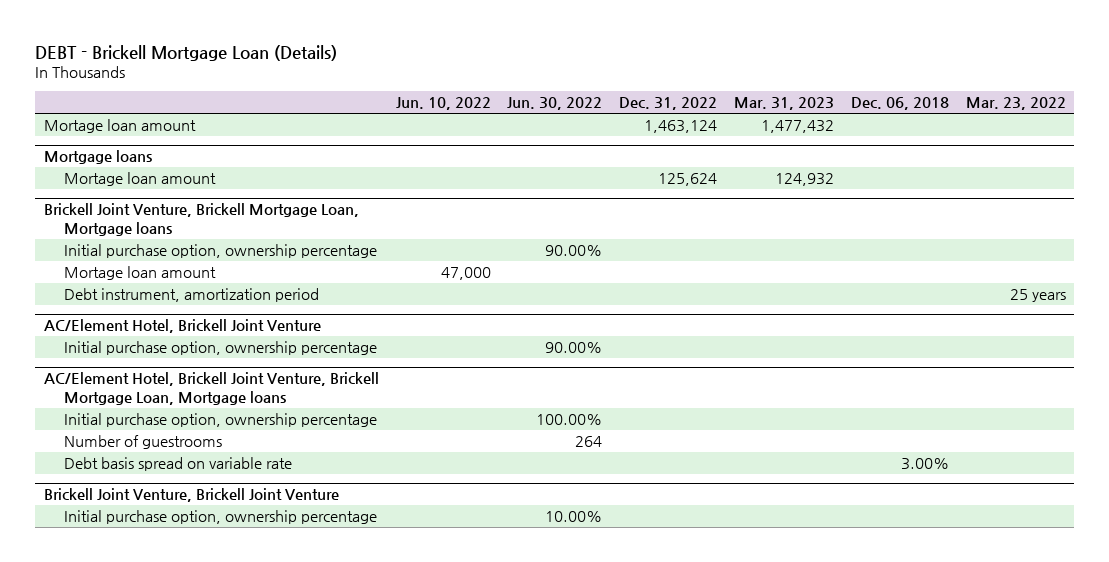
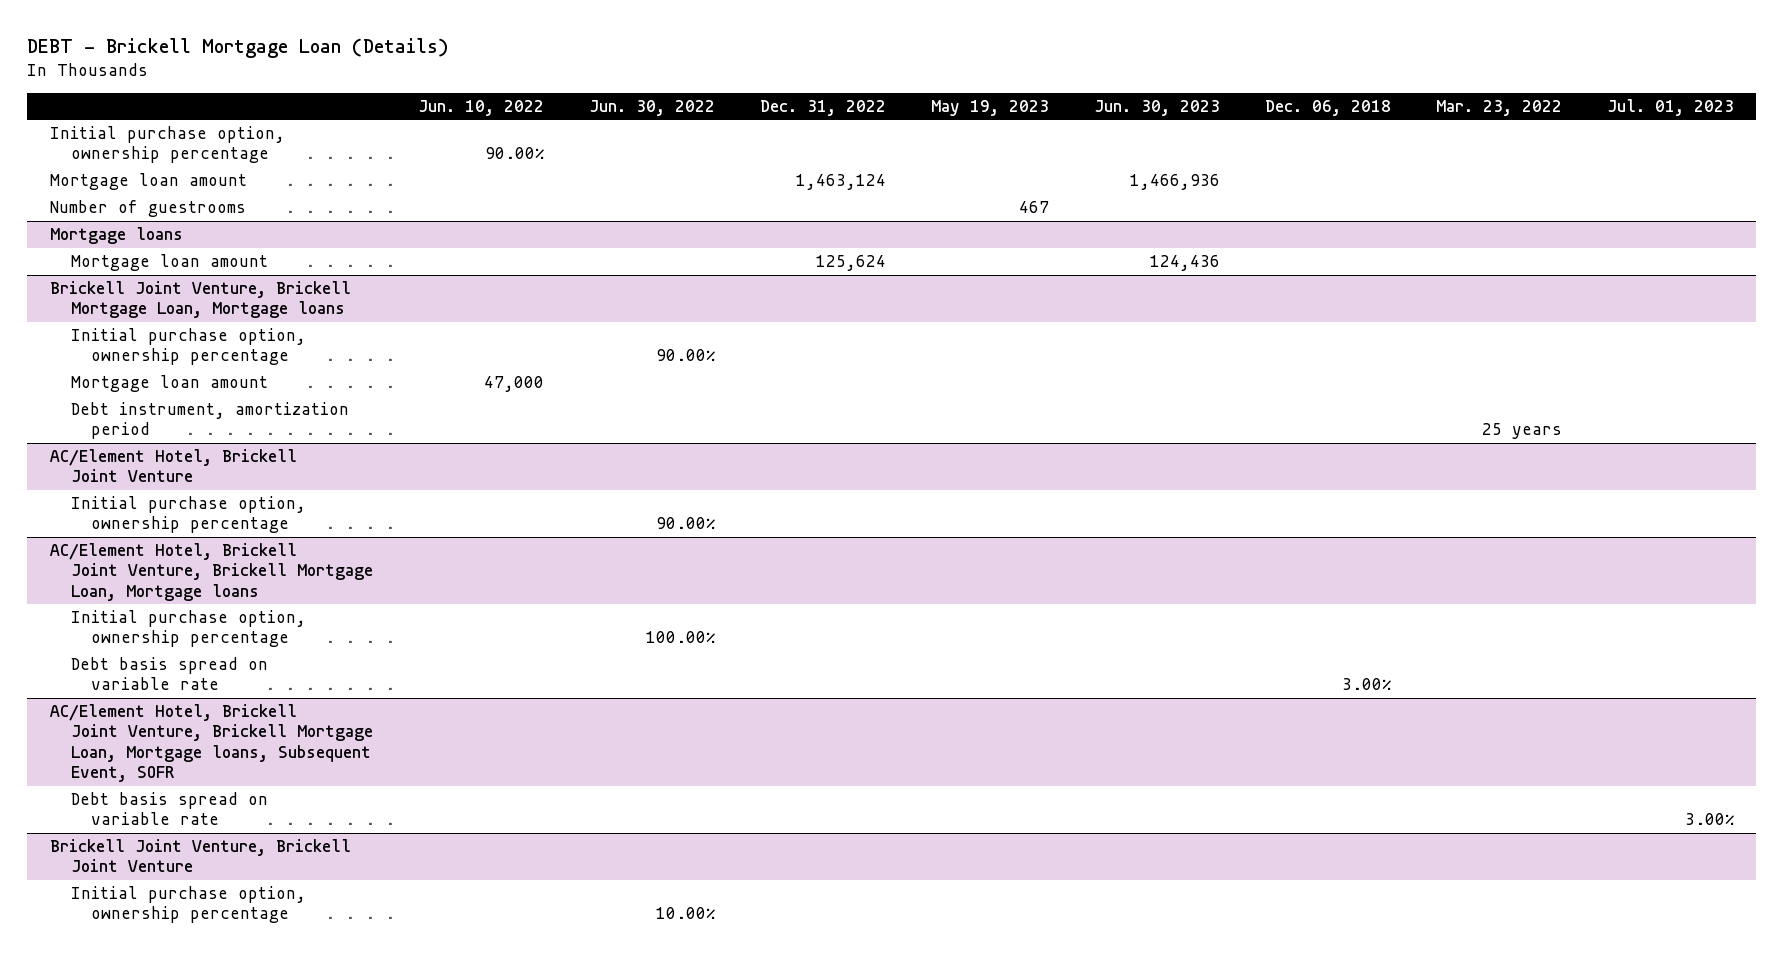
[734,97,835,111] Mar. 31, 2023 -> none
none -> [930,100,1049,117] May 19, 2023
none -> [1093,100,1220,117] Jun. 30, 2023
none -> [1606,99,1734,117] Jul. 01, 2023
none -> [49,126,285,164] Initial purchase option, ownership percentage
[43,119,196,134] Mortage loan amount -> [49,173,247,191] Mortgage loan amount
none -> [49,200,246,218] Number of guestrooms
[64,172,217,187] Mortage loan amount -> [70,254,268,272] Mortgage loan amount
[64,266,217,281] Mortage loan amount -> [70,375,268,393] Mortgage loan amount
[64,435,223,450] Number of guestrooms -> none
none -> [49,704,373,783] AC/Element Hotel, Brickell Joint Venture, Brickell Mortgage Loan, Mortgage loans, Subsequent Event, SOFR
none -> [70,792,268,826] Debt basis spread on variable rate

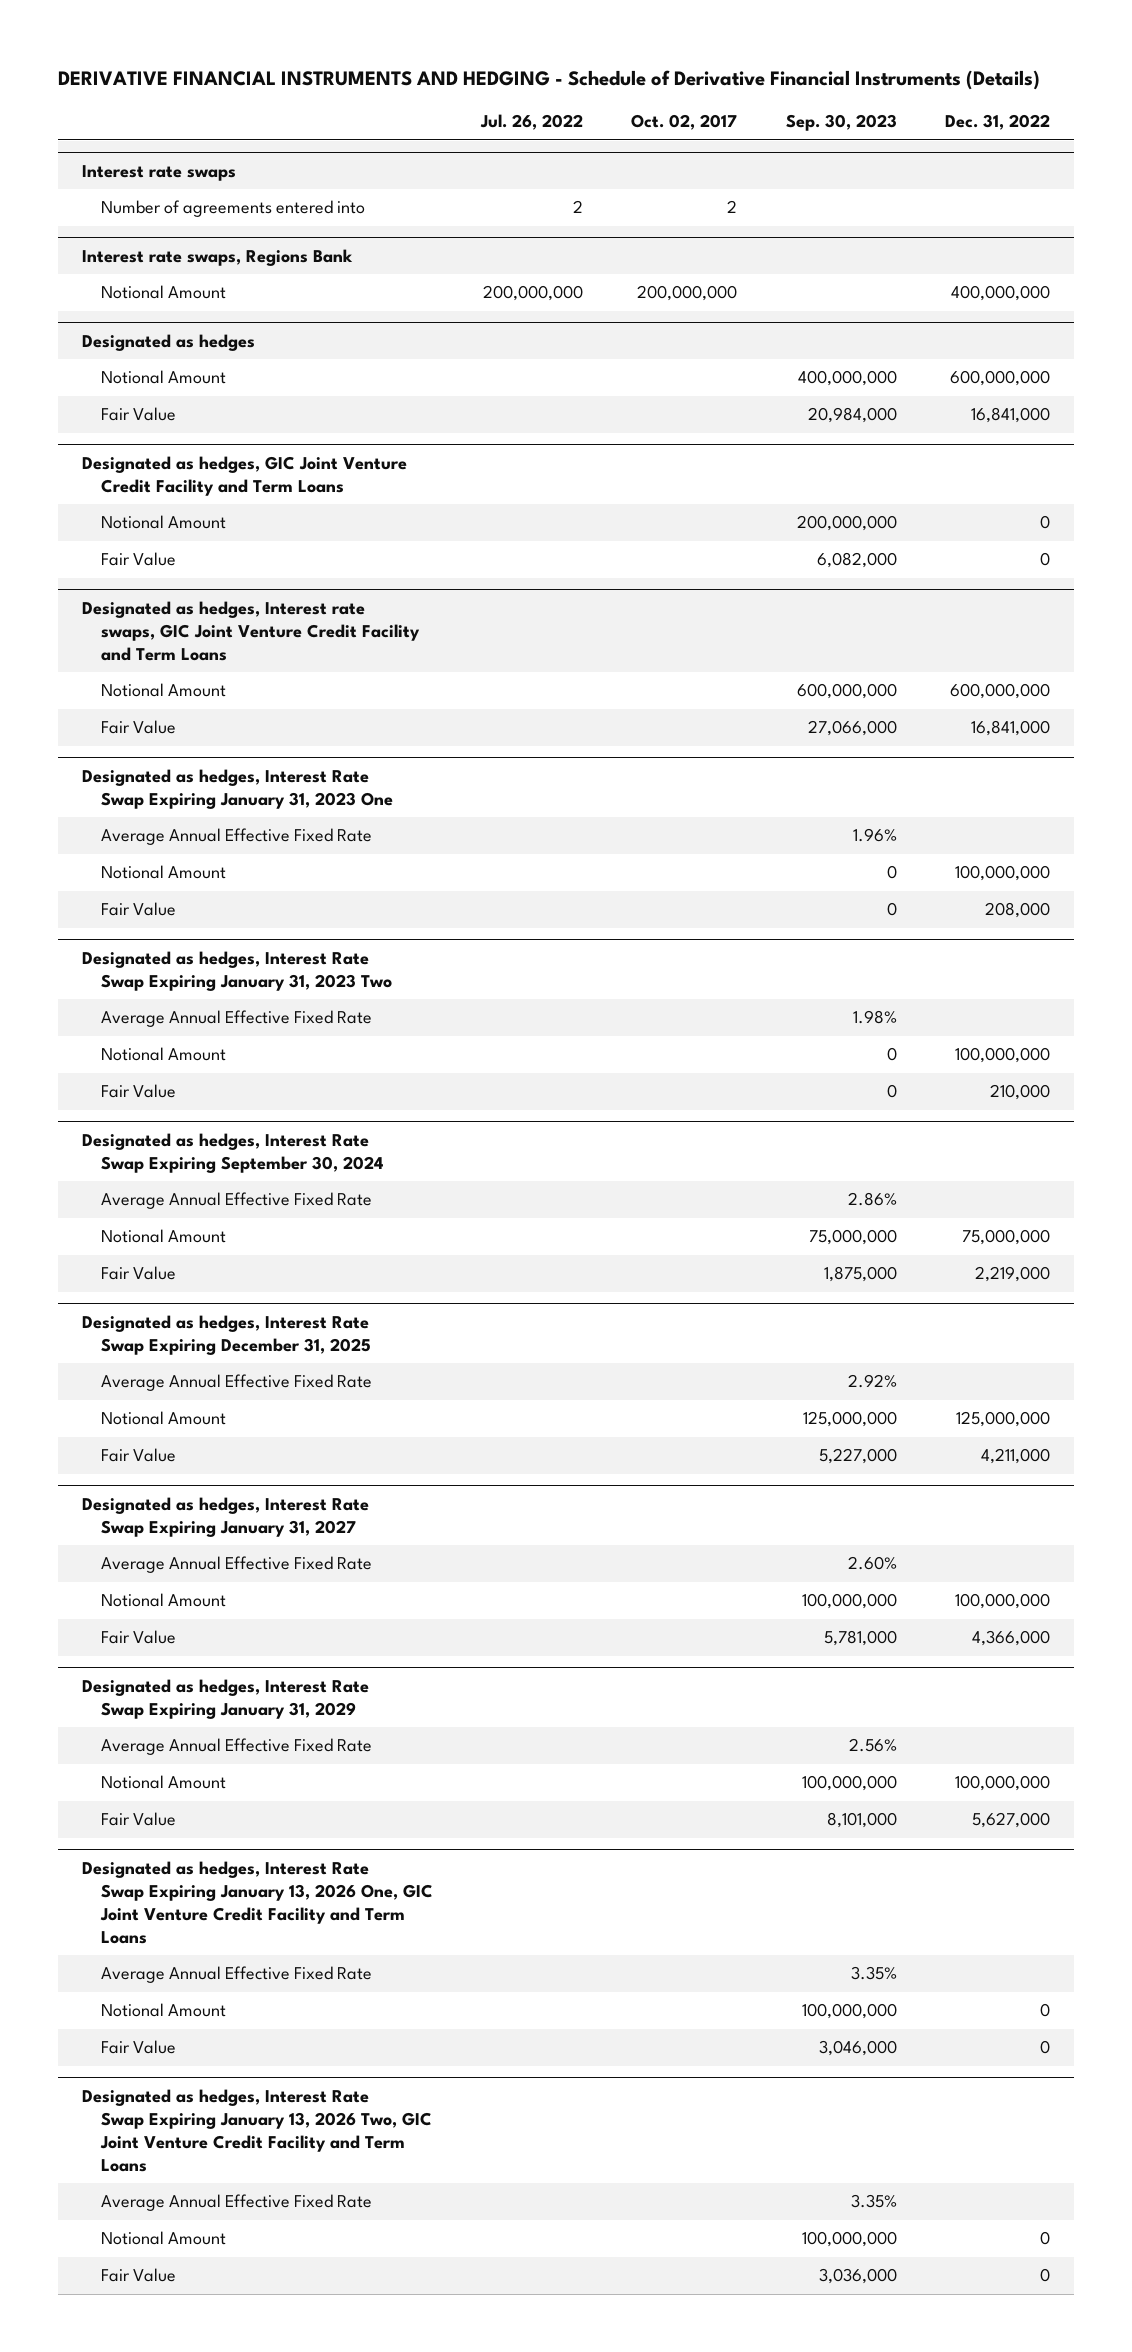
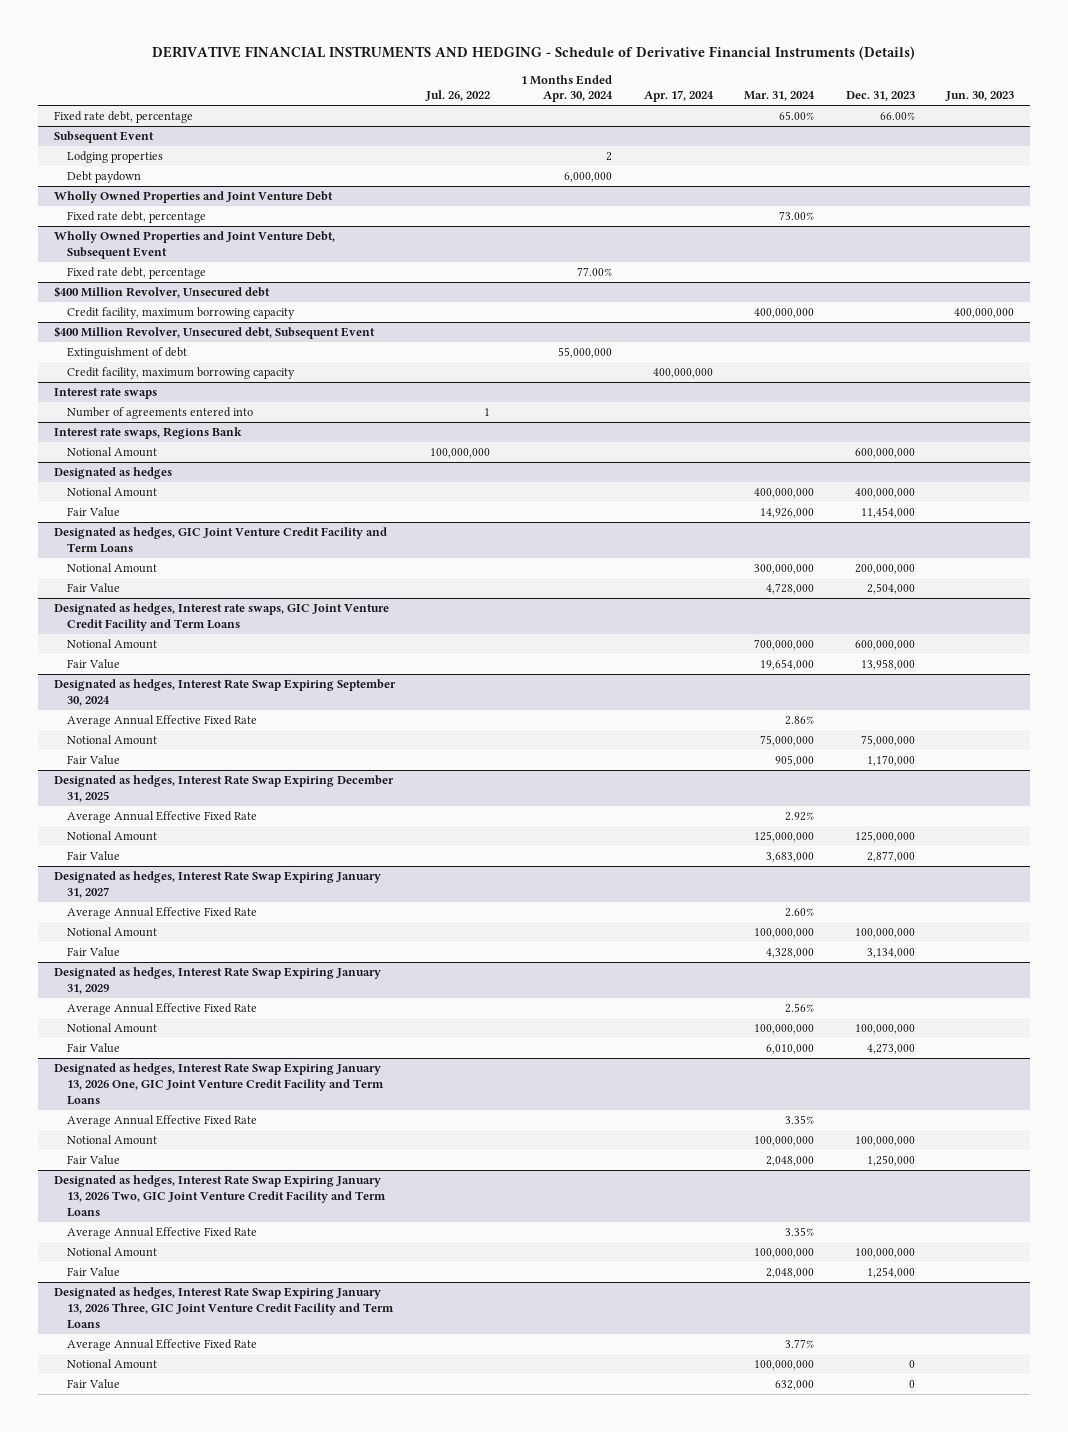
[631,114,738,131] Oct. 02, 2017 -> none
[785,114,897,132] Sep. 30, 2023 -> none
[945,114,1051,131] Dec. 31, 2022 -> none
none -> [521,74,614,103] 1 Months Ended Apr. 30, 2024
none -> [643,90,714,103] Apr. 17, 2024
none -> [744,91,816,102] Mar. 31, 2024
none -> [845,91,915,102] Dec. 31, 2023
none -> [945,91,1015,102] Jun. 30, 2023
none -> [53,111,193,124] Fixed rate debt, percentage
none -> [53,131,154,144] Subsequent Event
none -> [66,151,163,164] Lodging properties
none -> [66,171,141,184] Debt paydown
none -> [53,191,333,204] Wholly Owned Properties and Joint Venture Debt
none -> [66,211,206,224] Fixed rate debt, percentage
none -> [53,231,335,259] Wholly Owned Properties and Joint Venture Debt, Subsequent Event
none -> [66,267,206,280] Fixed rate debt, percentage
none -> [53,286,270,299] $400 Million Revolver, Unsecured debt
none -> [66,307,295,320] Credit facility, maximum borrowing capacity
none -> [53,326,375,340] $400 Million Revolver, Unsecured debt, Subsequent Event
none -> [66,347,187,360] Extinguishment of debt
none -> [66,367,295,380] Credit facility, maximum borrowing capacity
[573,200,584,214] 2 -> [483,408,490,417] 1
[483,285,584,302] 200,000,000 -> [429,448,490,459] 100,000,000
[81,768,393,809] Designated as hedges, Interest Rate Swap Expiring January 31, 2023 One -> none
[100,828,372,846] Average Annual Effective Fixed Rate -> none
[100,865,226,880] Notional Amount -> none
[100,902,176,917] Fair Value -> none
[81,950,392,991] Designated as hedges, Interest Rate Swap Expiring January 31, 2023 Two -> none
[100,1010,372,1028] Average Annual Effective Fixed Rate -> none
[100,1047,226,1062] Notional Amount -> none
[100,1084,176,1099] Fair Value -> none
none -> [53,1287,394,1329] Designated as hedges, Interest Rate Swap Expiring January 13, 2026 Three, GIC Joint Venture Credit Facility and Term Loans
none -> [66,1339,257,1352] Average Annual Effective Fixed Rate
none -> [66,1359,157,1370] Notional Amount
none -> [66,1379,120,1390] Fair Value

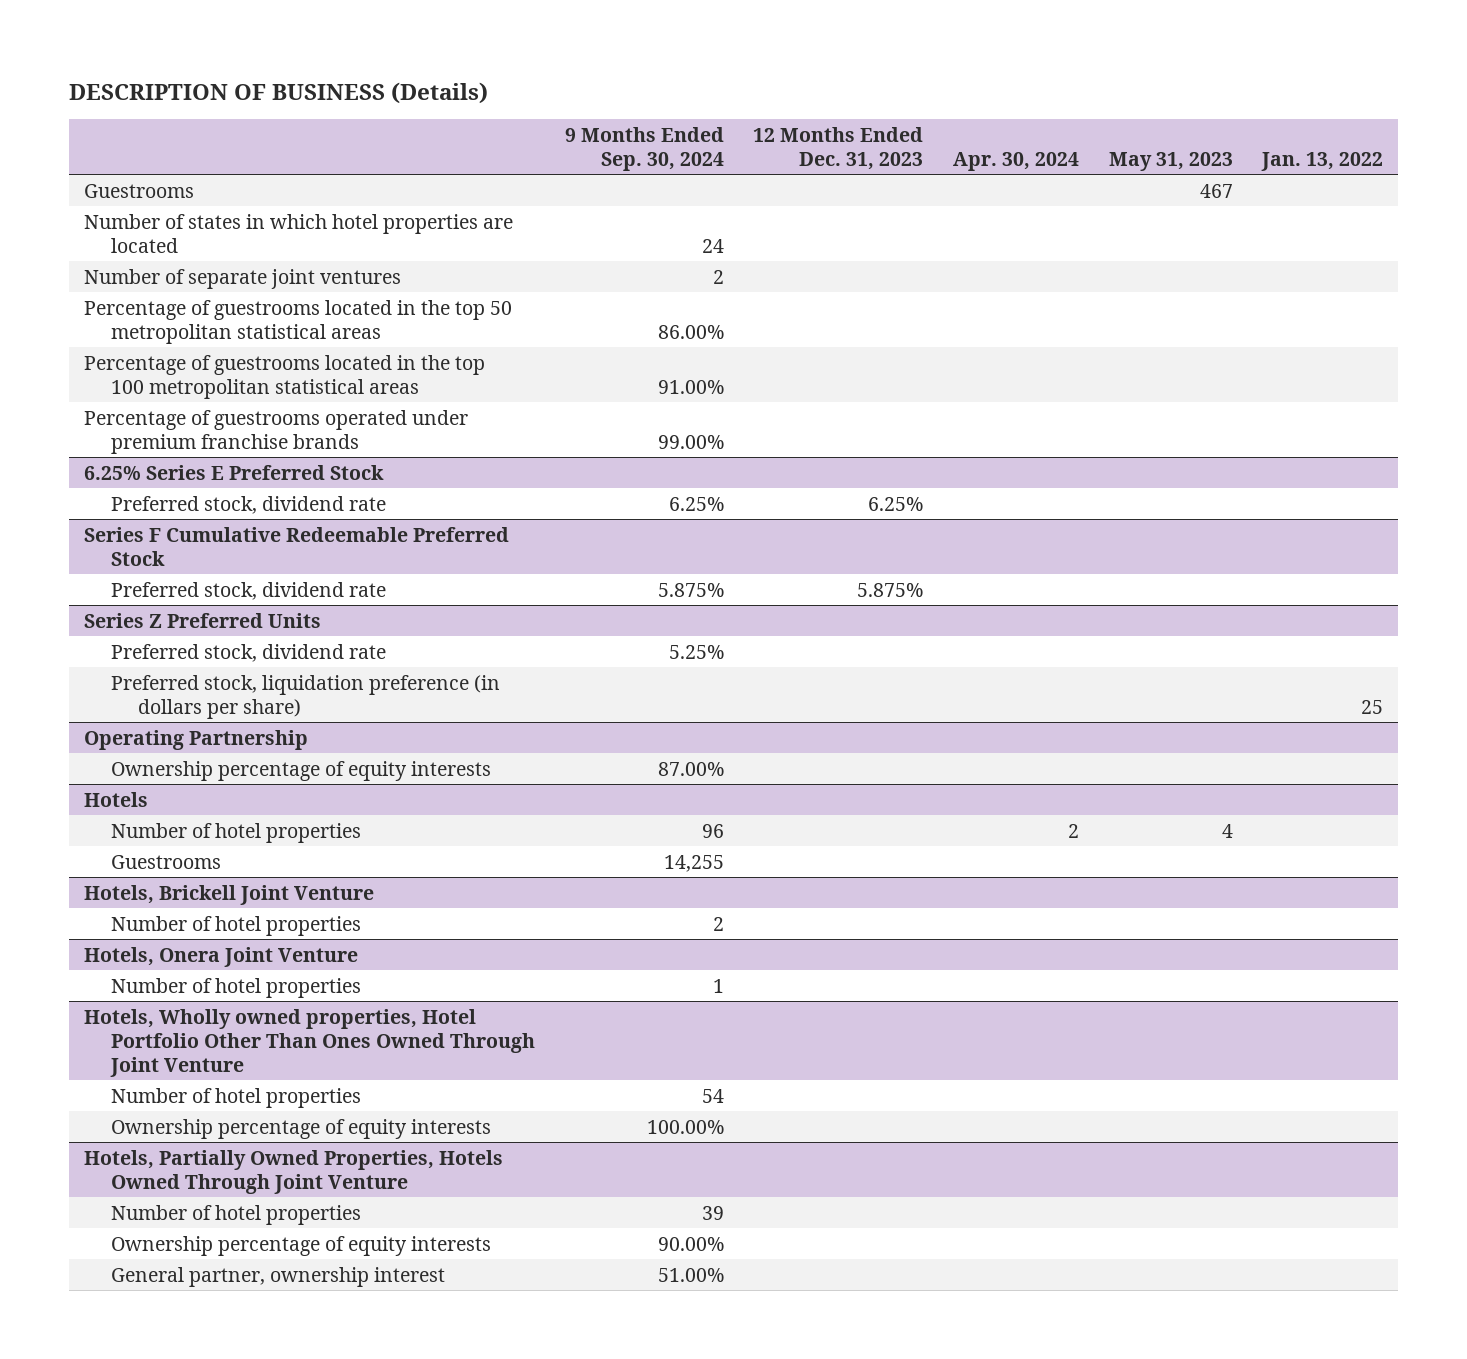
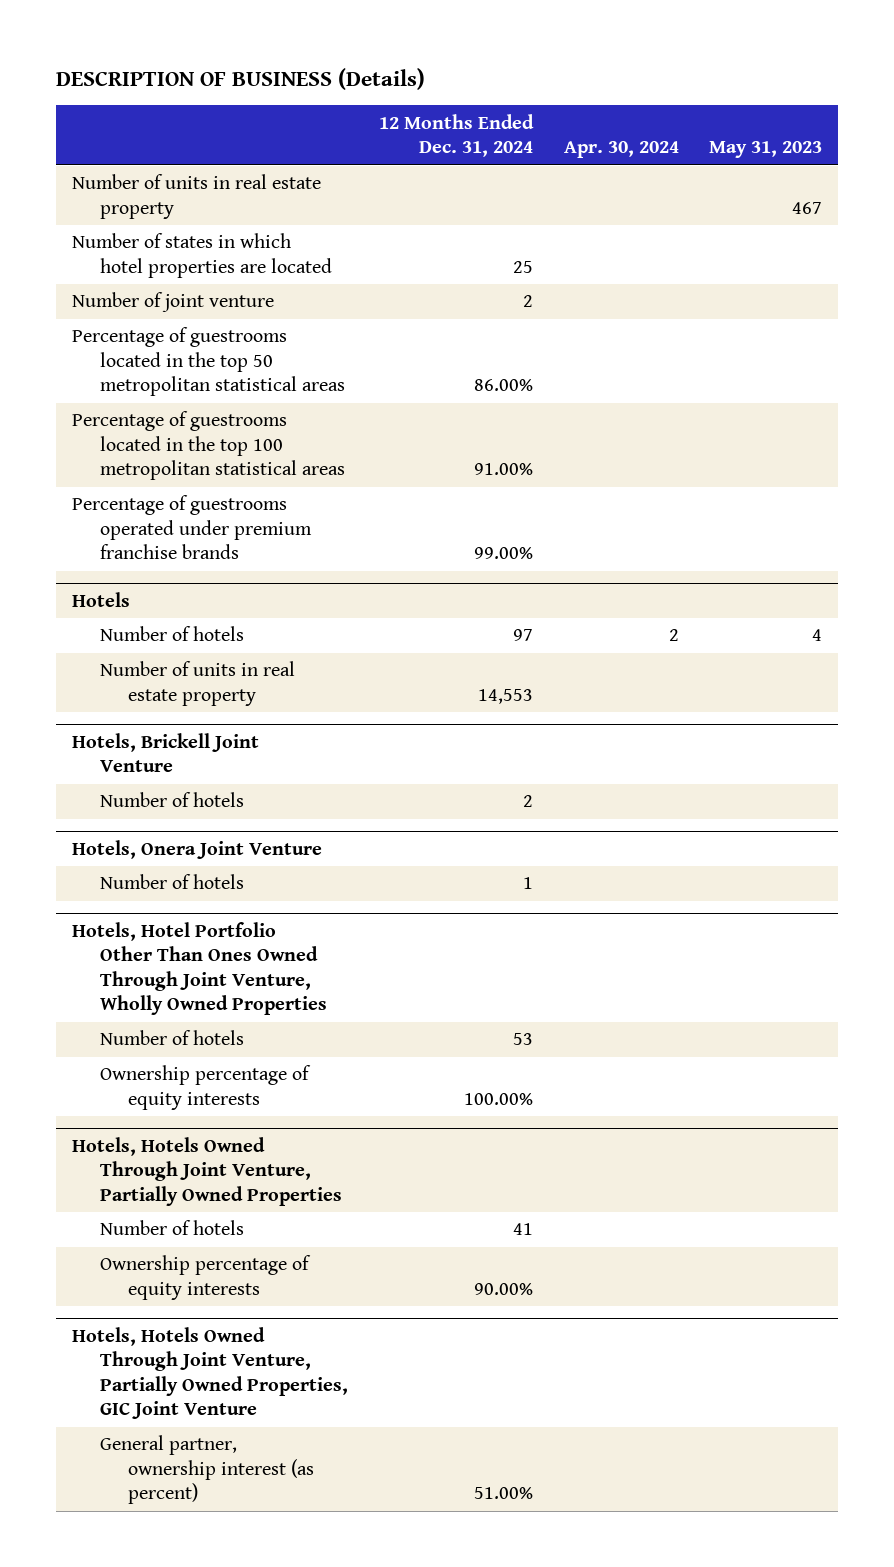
[564,126,724,171] 9 Months Ended Sep. 30, 2024 -> none
[753,126,924,170] 12 Months Ended Dec. 31, 2023 -> none
[1261,151,1384,171] Jan. 13, 2022 -> none
none -> [378,113,534,158] 12 Months Ended Dec. 31, 2024
[83,183,194,198] Guestrooms -> [71,174,321,219] Number of units in real estate property
[83,268,401,289] Number of separate joint ventures -> [71,292,274,313] Number of joint venture
[83,464,384,480] 6.25% Series E Preferred Stock -> none
[110,495,386,514] Preferred stock, dividend rate -> none
[83,526,509,566] Series F Cumulative Redeemable Preferred Stock -> none
[110,581,386,600] Preferred stock, dividend rate -> none
[83,612,321,628] Series Z Preferred Units -> none
[110,643,386,662] Preferred stock, dividend rate -> none
[110,674,500,719] Preferred stock, liquidation preference (in dollars per share) -> none
[83,729,308,750] Operating Partnership -> none
[110,760,491,781] Ownership percentage of equity interests -> none
[110,822,361,843] Number of hotel properties -> [99,626,244,642] Number of hotels
[110,854,221,869] Guestrooms -> [99,661,295,706] Number of units in real estate property
[110,915,361,936] Number of hotel properties -> [99,792,244,808] Number of hotels
[110,977,361,998] Number of hotel properties -> [99,874,244,890] Number of hotels
[83,1008,535,1077] Hotels, Wholly owned properties, Hotel Portfolio Other Than Ones Owned Through Joint Venture -> [71,921,327,1016] Hotels, Hotel Portfolio Other Than Ones Owned Through Joint Venture, Wholly Owned Properties
[110,1087,361,1108] Number of hotel properties -> [99,1030,244,1046] Number of hotels
[83,1149,503,1194] Hotels, Partially Owned Properties, Hotels Owned Through Joint Venture -> [71,1136,342,1206] Hotels, Hotels Owned Through Joint Venture, Partially Owned Properties
[110,1204,361,1225] Number of hotel properties -> [99,1220,244,1236] Number of hotels
[110,1266,445,1287] General partner, ownership interest -> none
none -> [71,1326,348,1420] Hotels, Hotels Owned Through Joint Venture, Partially Owned Properties, GIC Joint Venture
none -> [99,1435,315,1505] General partner, ownership interest (as percent)

